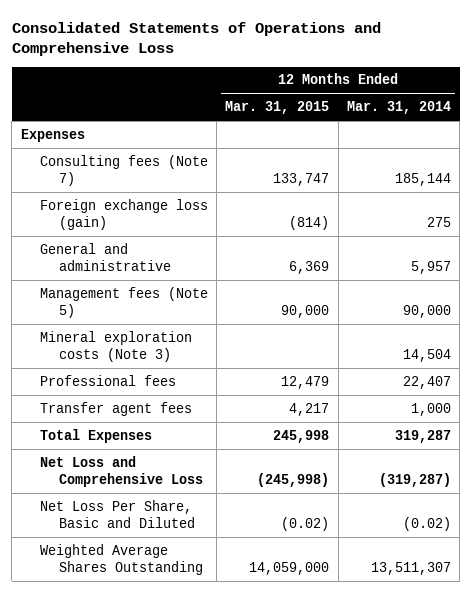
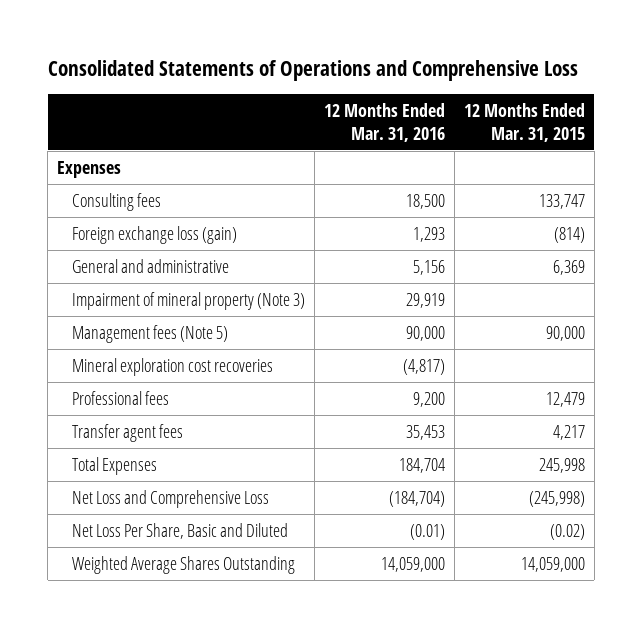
[346,101,451,115] Mar. 31, 2014 -> none
none -> [323,102,445,142] 12 Months Ended Mar. 31, 2016
[39,154,208,187] Consulting fees (Note 7) -> [72,192,162,211] Consulting fees
none -> [72,291,306,310] Impairment of mineral property (Note 3)
[39,330,192,363] Mineral exploration costs (Note 3) -> [72,357,274,376] Mineral exploration cost recoveries

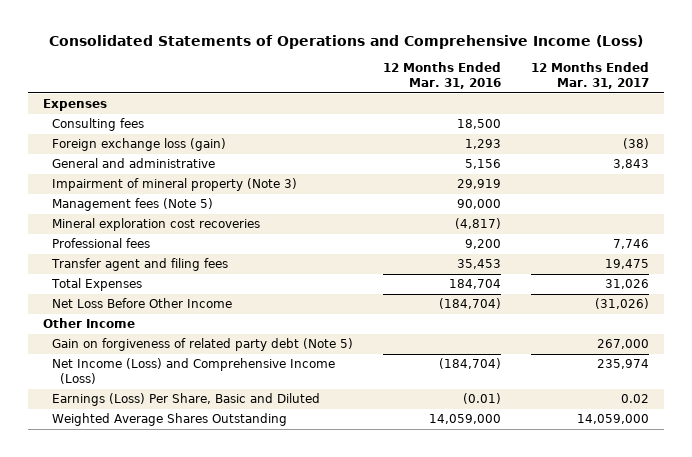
[47,59,578,81] Consolidated Statements of Operations and Comprehensive Loss -> [49,35,644,50] Consolidated Statements of Operations and Comprehensive Income (Loss)
[463,102,585,142] 12 Months Ended Mar. 31, 2015 -> none
none -> [530,62,649,90] 12 Months Ended Mar. 31, 2017
[72,423,184,442] Transfer agent fees -> [50,258,228,272] Transfer agent and filing fees
none -> [51,298,232,309] Net Loss Before Other Income
none -> [43,318,136,329] Other Income
none -> [51,338,353,352] Gain on forgiveness of related party debt (Note 5)
[72,489,270,508] Net Loss and Comprehensive Loss -> [51,358,335,385] Net Income (Loss) and Comprehensive Income (Loss)
[72,522,289,539] Net Loss Per Share, Basic and Diluted -> [51,393,320,407] Earnings (Loss) Per Share, Basic and Diluted

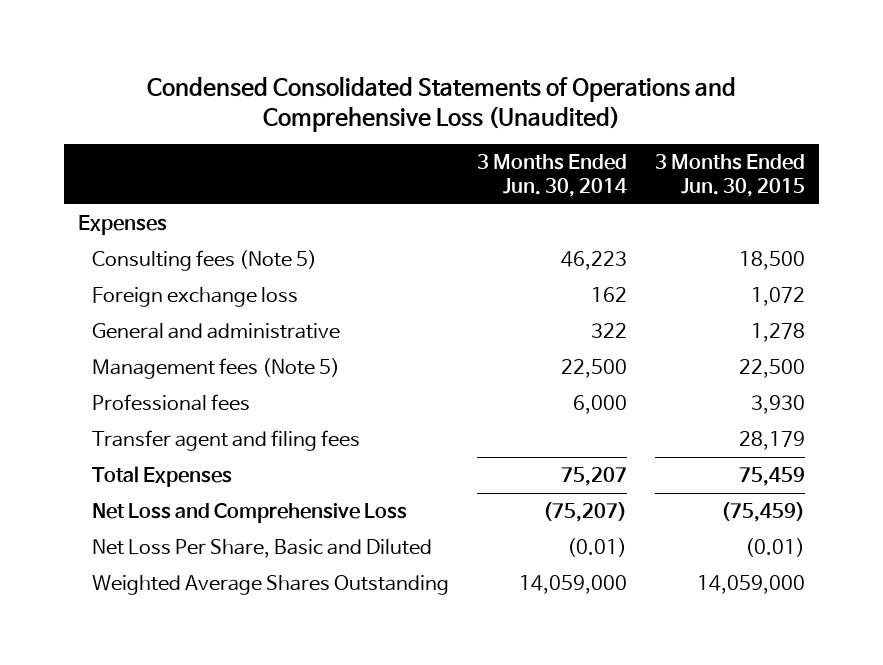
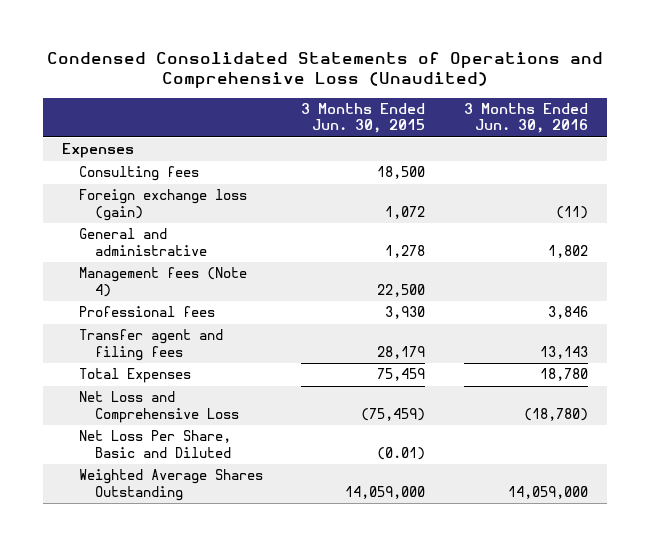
[477,154,628,197] 3 Months Ended Jun. 30, 2014 -> none
none -> [464,102,589,134] 3 Months Ended Jun. 30, 2016
[92,249,318,271] Consulting fees (Note 5) -> [78,166,199,182] Consulting fees
[92,286,299,307] Foreign exchange loss -> [78,189,247,221] Foreign exchange loss (gain)
[92,357,341,379] Management fees (Note 5) -> [78,267,247,297] Management fees (Note 4)

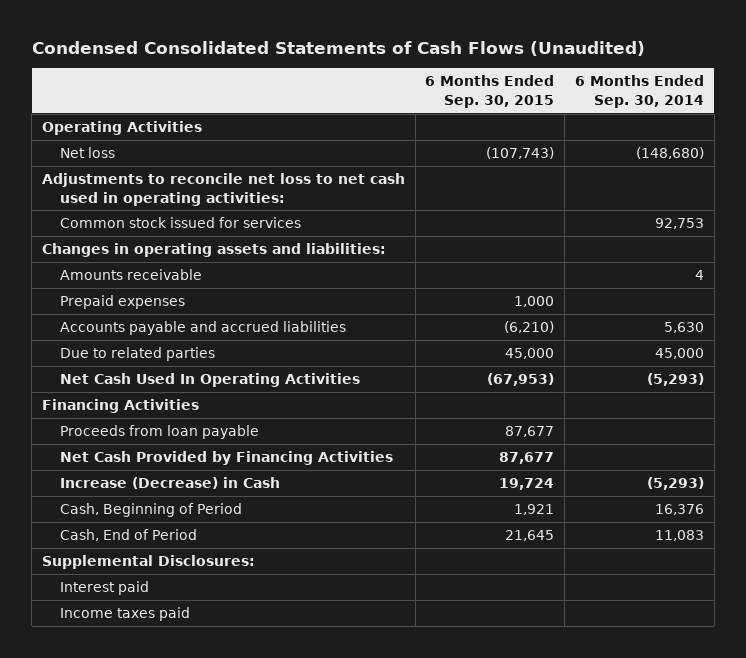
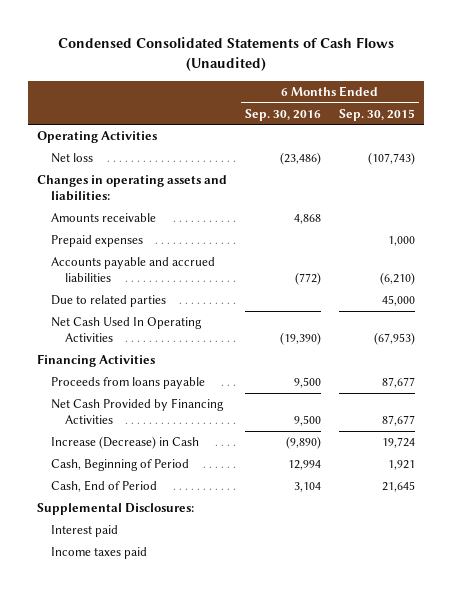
[574,75,704,108] 6 Months Ended Sep. 30, 2014 -> none
none -> [244,108,321,121] Sep. 30, 2016
[42,173,406,206] Adjustments to reconcile net loss to net cash used in operating activities: -> none
[60,217,302,229] Common stock issued for services -> none
[60,425,260,440] Proceeds from loan payable -> [51,377,206,390] Proceeds from loans payable

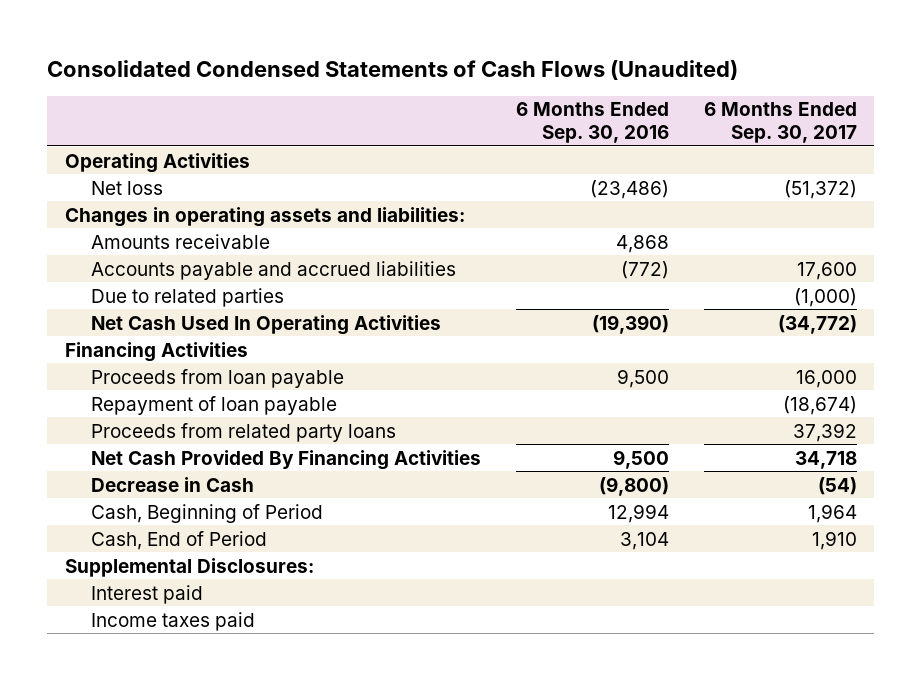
[57,37,394,71] Condensed Consolidated Statements of Cash Flows (Unaudited) -> [47,59,739,80] Consolidated Condensed Statements of Cash Flows (Unaudited)
[338,108,415,121] Sep. 30, 2015 -> none
none -> [703,102,857,144] 6 Months Ended Sep. 30, 2017
[51,235,144,248] Prepaid expenses -> none
[51,377,206,390] Proceeds from loans payable -> [90,368,344,388] Proceeds from loan payable
none -> [90,395,337,415] Repayment of loan payable
none -> [90,422,396,442] Proceeds from related party loans
[51,398,225,424] Net Cash Provided by Financing Activities -> [90,449,481,470] Net Cash Provided By Financing Activities
[51,436,200,450] Increase (Decrease) in Cash -> [90,476,254,492] Decrease in Cash
[285,436,321,450] (9,890) -> [598,476,669,496] (9,800)

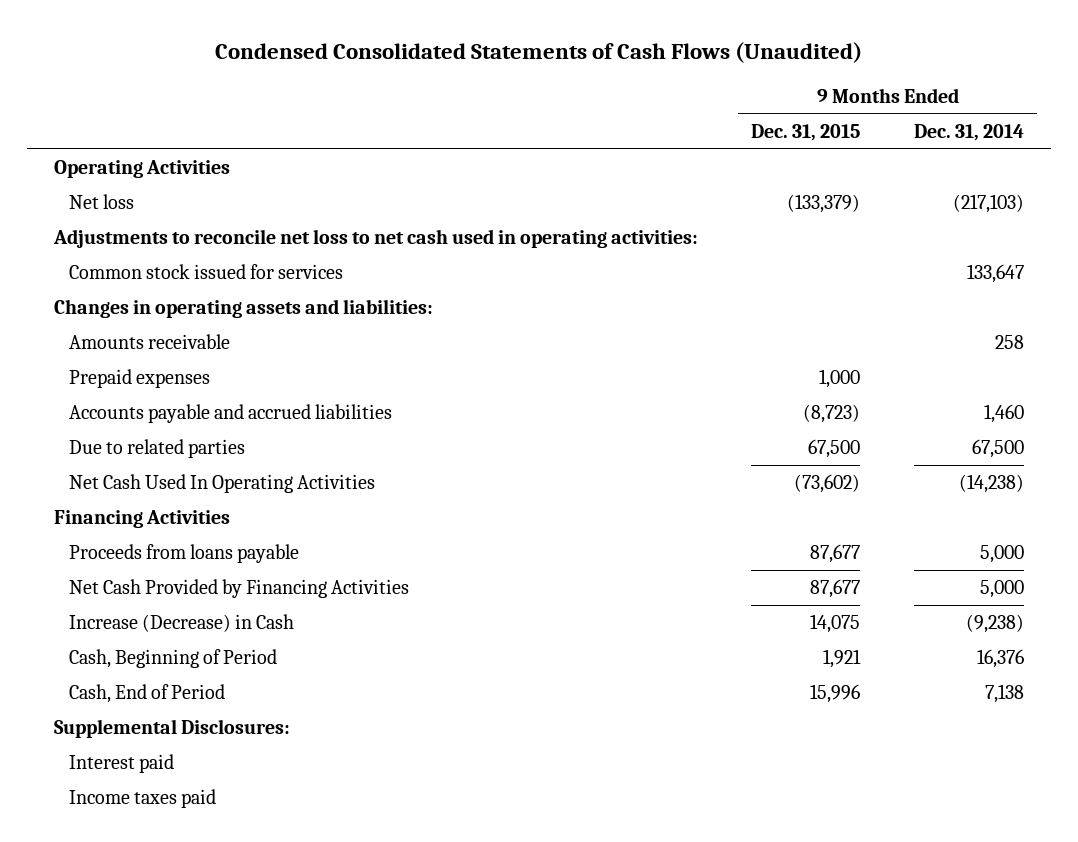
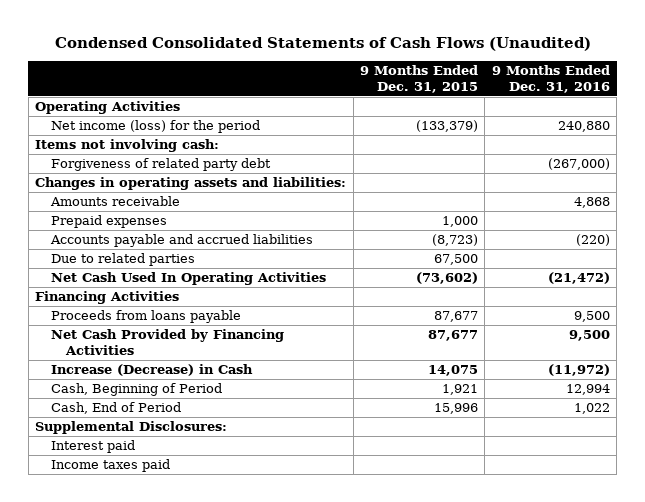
[913,124,1024,142] Dec. 31, 2014 -> none
none -> [491,65,610,93] 9 Months Ended Dec. 31, 2016
[68,264,343,280] Common stock issued for services -> none
[68,194,134,210] Net loss -> [50,120,260,134] Net income (loss) for the period
[53,229,699,249] Adjustments to reconcile net loss to net cash used in operating activities: -> [35,139,220,153] Items not involving cash:
none -> [50,158,271,172] Forgiveness of related party debt

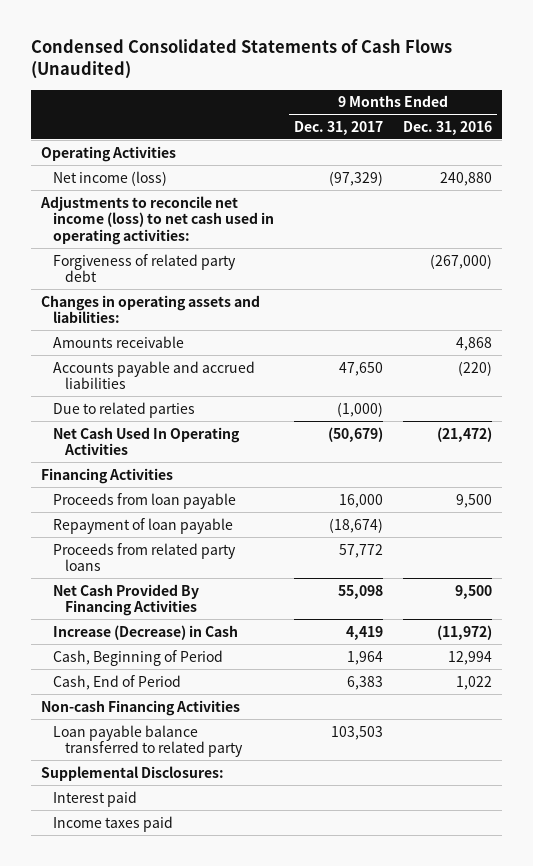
[360,65,479,93] 9 Months Ended Dec. 31, 2015 -> none
none -> [294,120,384,135] Dec. 31, 2017
[50,120,260,134] Net income (loss) for the period -> [53,170,168,186] Net income (loss)
[35,139,220,153] Items not involving cash: -> [40,195,275,245] Adjustments to reconcile net income (loss) to net cash used in operating activities:
[50,215,167,229] Prepaid expenses -> none
[50,310,241,324] Proceeds from loans payable -> [53,492,237,509] Proceeds from loan payable
none -> [53,517,234,534] Repayment of loan payable
none -> [53,542,237,572] Proceeds from related party loans
[50,329,284,355] Net Cash Provided by Financing Activities -> [53,583,200,617] Net Cash Provided By Financing Activities
none -> [41,699,241,716] Non-cash Financing Activities
none -> [53,724,244,758] Loan payable balance transferred to related party

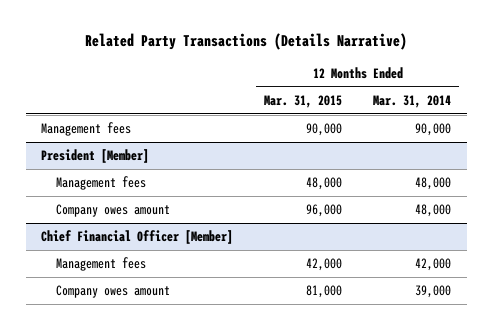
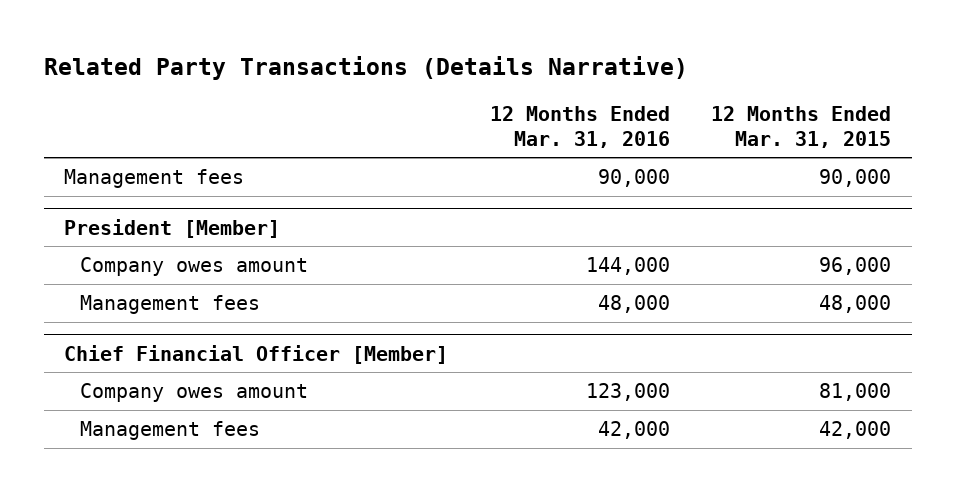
[373,95,452,109] Mar. 31, 2014 -> none
none -> [489,106,670,148] 12 Months Ended Mar. 31, 2016
[56,176,147,191] Management fees -> [80,295,261,315] Management fees
[56,257,147,272] Management fees -> [80,421,261,441] Management fees

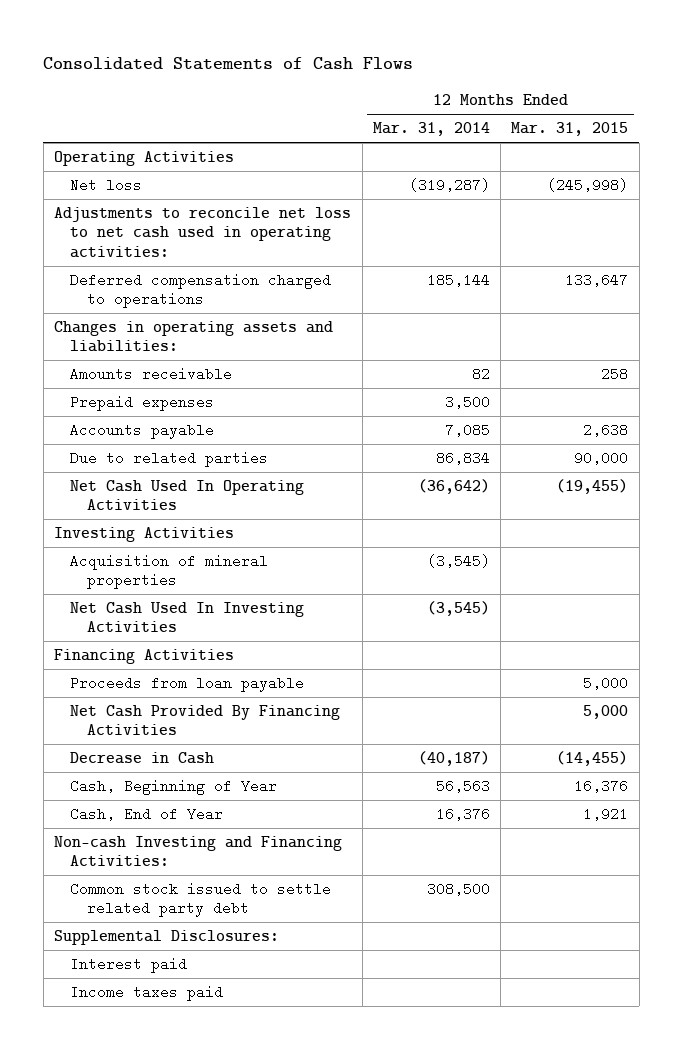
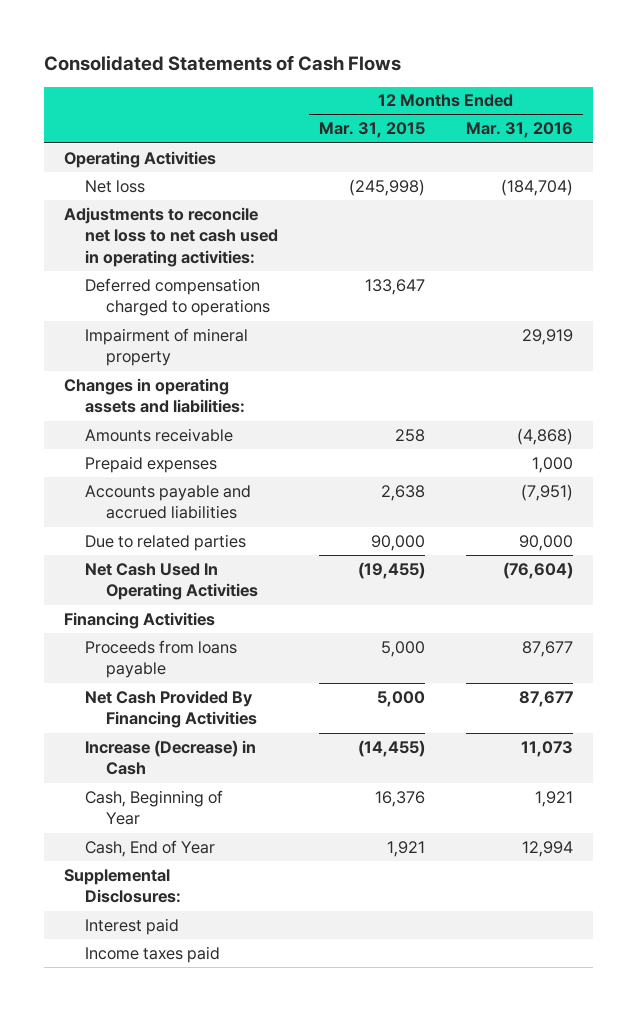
[372,122,490,137] Mar. 31, 2014 -> none
none -> [466,122,574,139] Mar. 31, 2016
none -> [85,327,249,367] Impairment of mineral property
[70,423,215,440] Accounts payable -> [85,484,252,520] Accounts payable and accrued liabilities
[54,527,235,543] Investing Activities -> none
[70,554,269,590] Acquisition of mineral properties -> none
[70,602,305,633] Net Cash Used In Investing Activities -> none
[70,676,305,693] Proceeds from loan payable -> [85,639,238,679] Proceeds from loans payable
[70,752,215,765] Decrease in Cash -> [85,739,257,776] Increase (Decrease) in Cash
[54,836,343,867] Non-cash Investing and Financing Activities: -> none
[70,882,332,918] Common stock issued to settle related party debt -> none

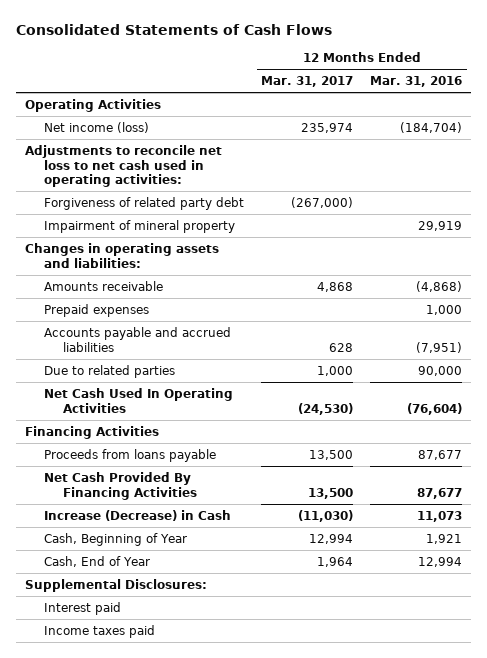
[319,122,426,139] Mar. 31, 2015 -> none
none -> [260,76,353,88] Mar. 31, 2017
[85,179,146,193] Net loss -> [43,121,149,133] Net income (loss)
[85,277,271,317] Deferred compensation charged to operations -> none
none -> [43,196,244,210] Forgiveness of related party debt

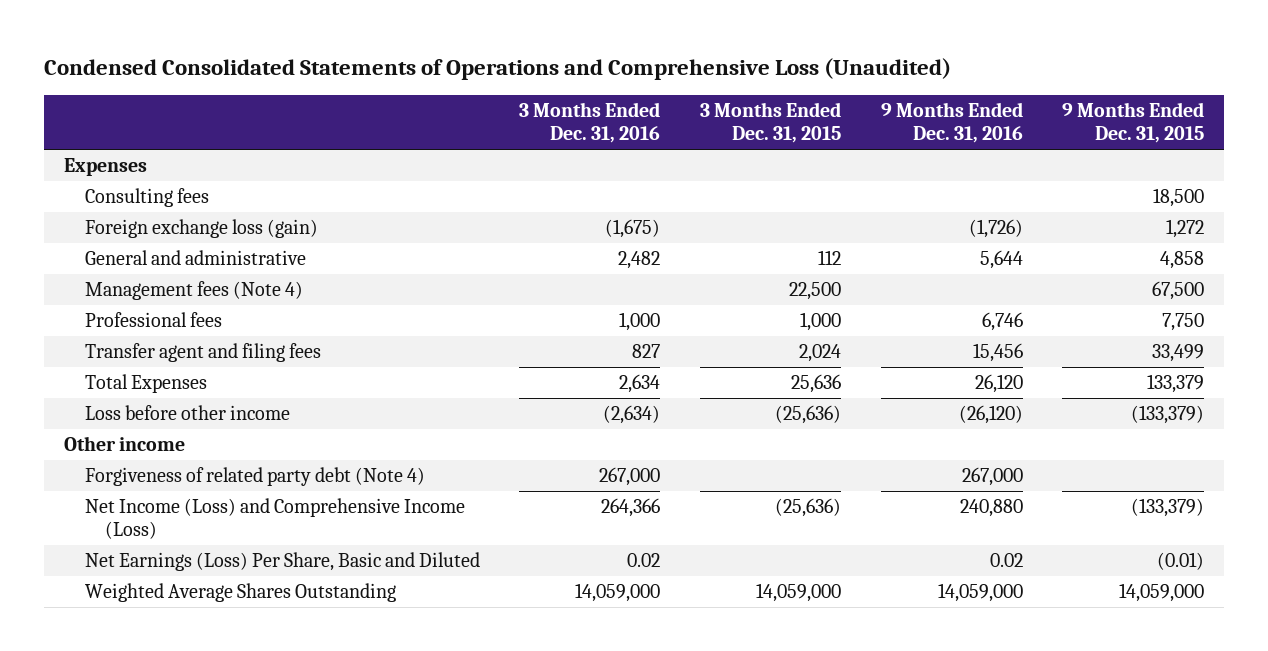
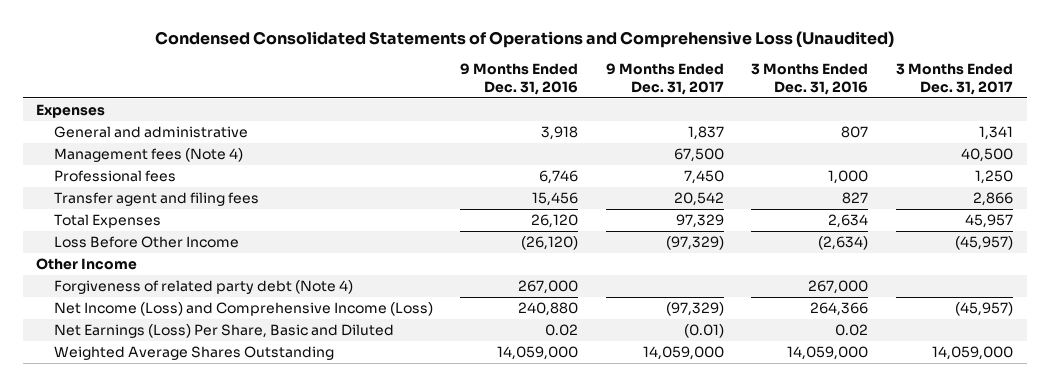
[699,102,841,144] 3 Months Ended Dec. 31, 2015 -> none
[1062,102,1205,144] 9 Months Ended Dec. 31, 2015 -> none
none -> [605,62,724,95] 9 Months Ended Dec. 31, 2017
none -> [895,62,1013,95] 3 Months Ended Dec. 31, 2017
[84,188,209,208] Consulting fees -> none
[84,219,318,239] Foreign exchange loss (gain) -> none
[618,251,661,270] 2,482 -> [841,126,869,139] 807
[979,250,1023,270] 5,644 -> [541,126,579,141] 3,918
[84,405,290,421] Loss before other income -> [53,236,239,249] Loss Before Other Income
[64,436,186,452] Other income -> [36,258,138,271] Other Income

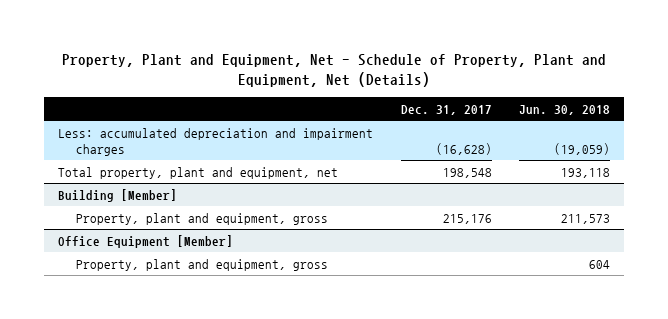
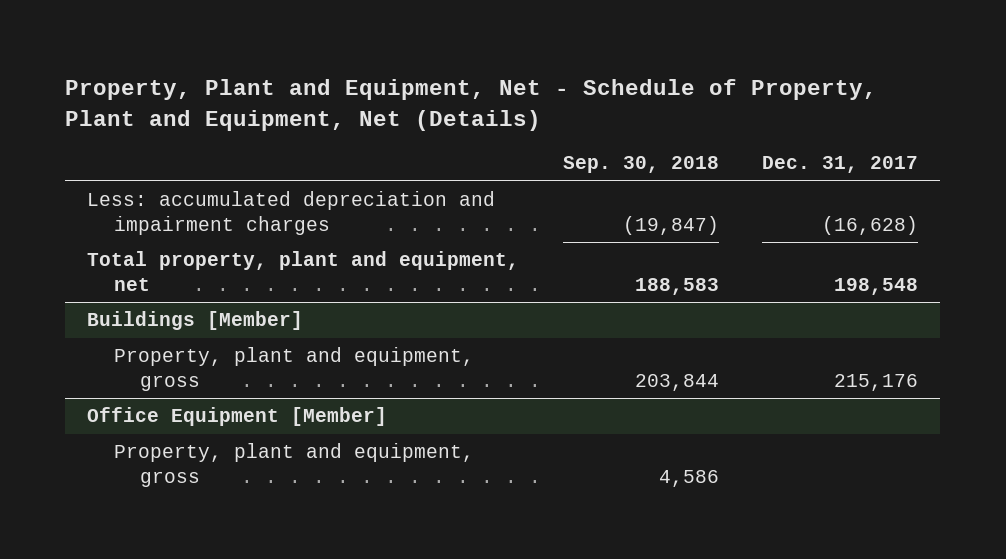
[519,104,611,115] Jun. 30, 2018 -> none
none -> [562,156,719,174] Sep. 30, 2018
[57,188,177,202] Building [Member] -> [87,311,304,331] Buildings [Member]

